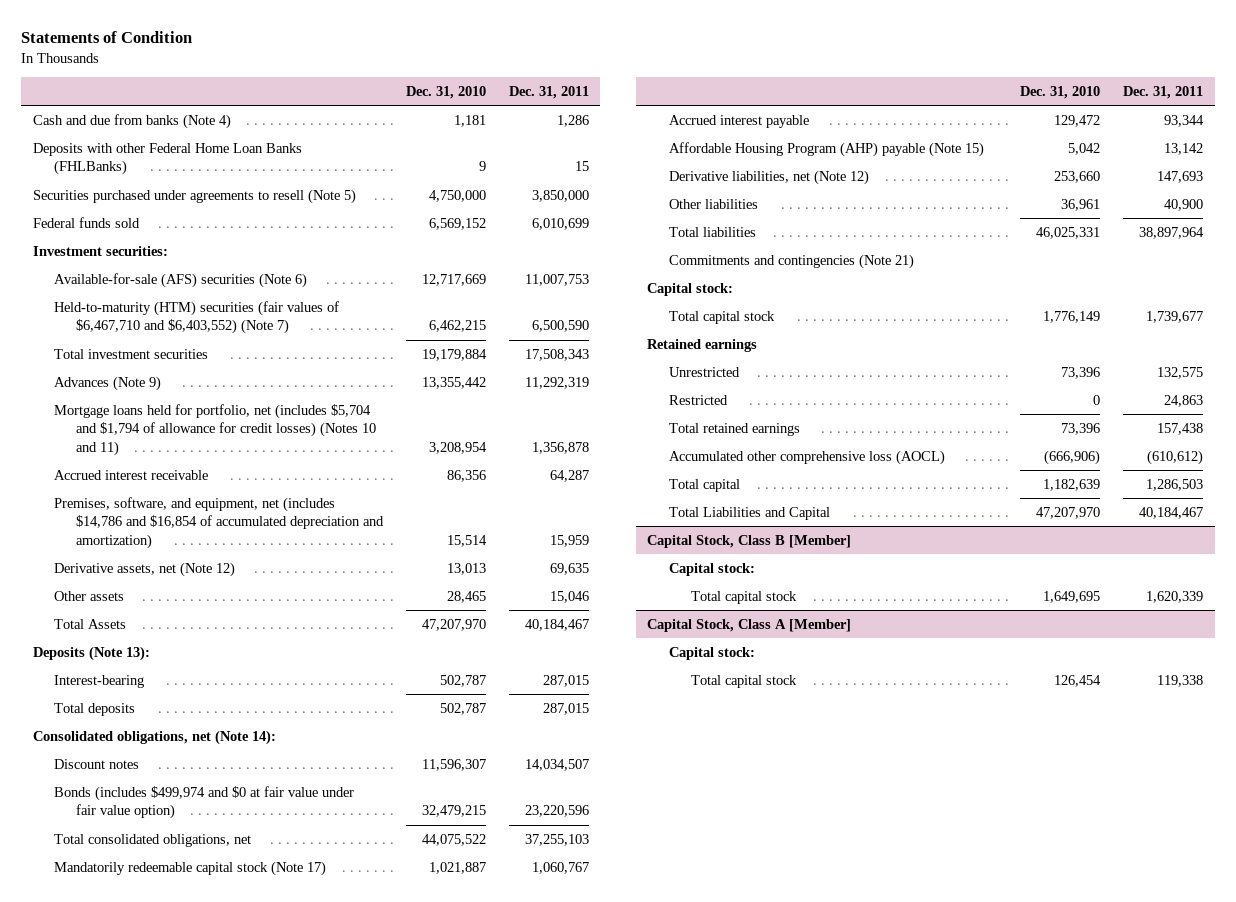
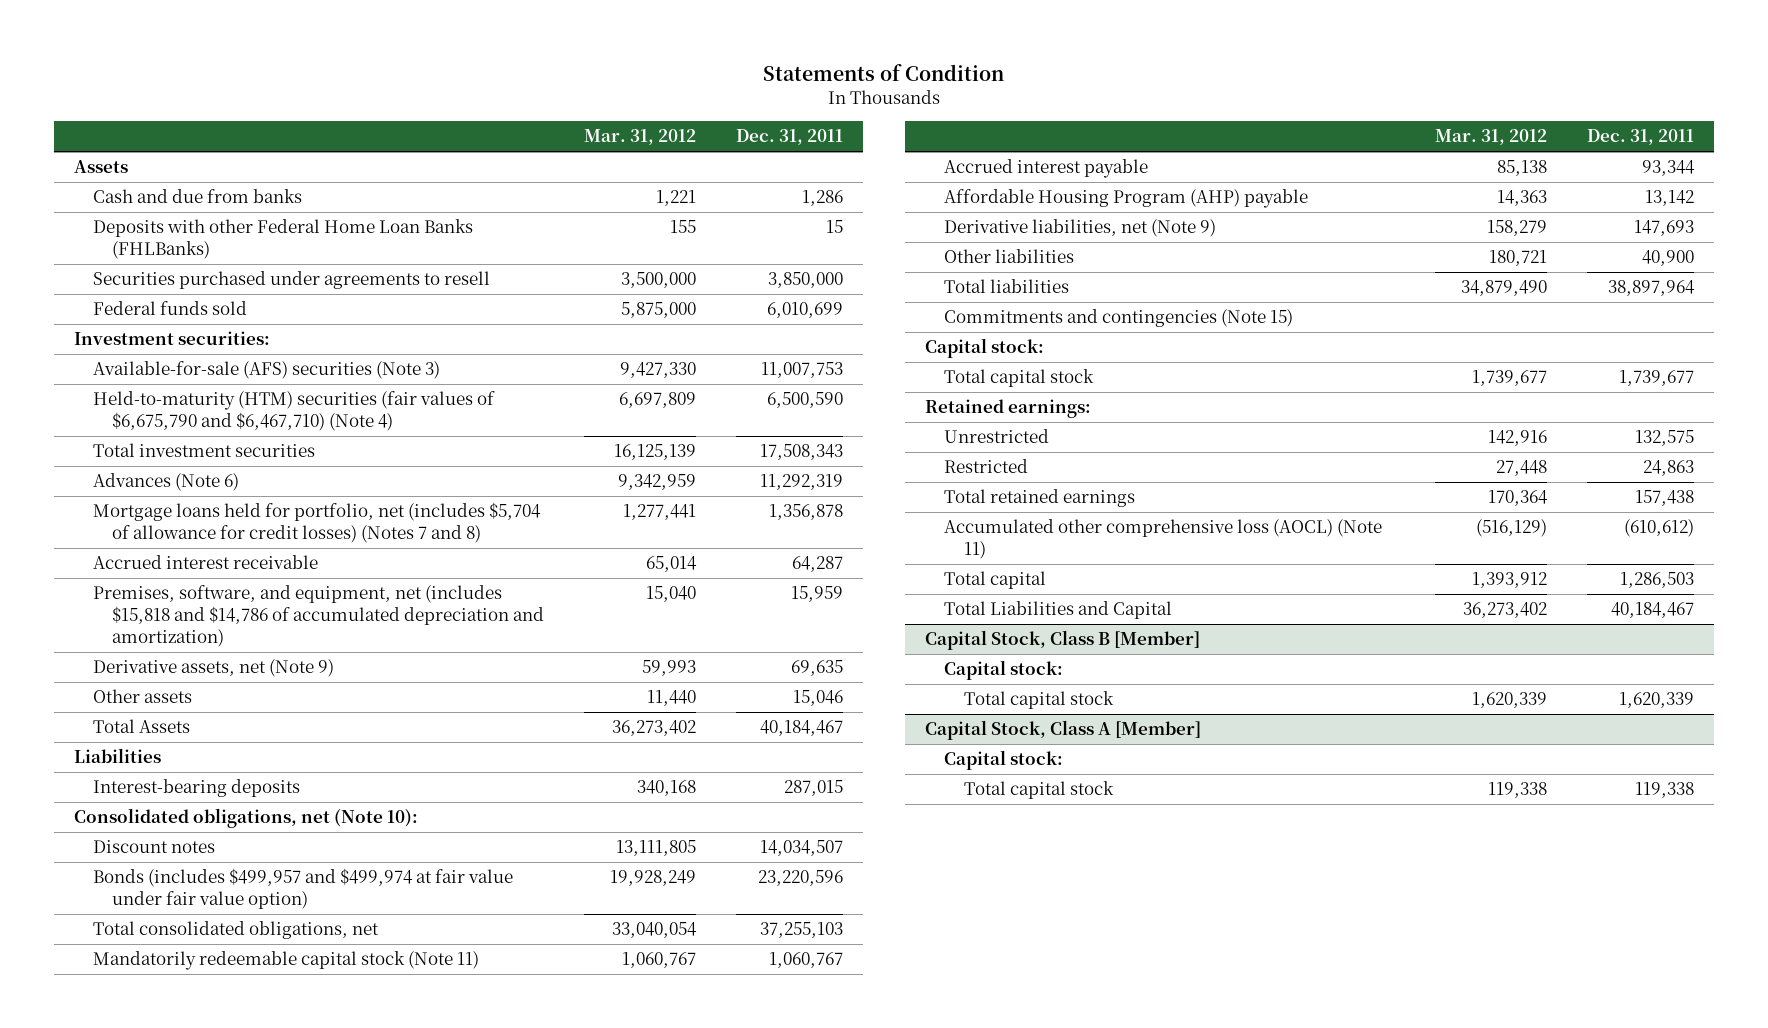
[405,85,486,99] Dec. 31, 2010 -> none
none -> [584,129,697,146] Mar. 31, 2012
none -> [74,160,129,174] Assets
[32,113,231,129] Cash and due from banks (Note 4) -> [93,189,303,204] Cash and due from banks
[32,188,356,204] Securities purchased under agreements to resell (Note 5) -> [93,271,491,290] Securities purchased under agreements to resell
[54,272,308,288] Available-for-sale (AFS) securities (Note 6) -> [93,361,441,380] Available-for-sale (AFS) securities (Note 3)
[54,300,340,335] Held-to-maturity (HTM) securities (fair values of $6,467,710 and $6,403,552) (Note 7) -> [93,391,496,432] Held-to-maturity (HTM) securities (fair values of $6,675,790 and $6,467,710) (Note 4)
[54,375,162,391] Advances (Note 9) -> [93,473,240,492] Advances (Note 6)
[54,403,376,456] Mortgage loans held for portfolio, net (includes $5,704 and $1,794 of allowance for credit losses) (Notes 10 and 11) -> [93,502,542,544] Mortgage loans held for portfolio, net (includes $5,704 of allowance for credit losses) (Notes 7 and 8)
[54,496,384,549] Premises, software, and equipment, net (includes $14,786 and $16,854 of accumulated depreciation and amortization) -> [93,585,545,647] Premises, software, and equipment, net (includes $15,818 and $14,786 of accumulated depreciation and amortization)
[54,561,236,577] Derivative assets, net (Note 12) -> [93,659,335,678] Derivative assets, net (Note 9)
[32,645,150,661] Deposits (Note 13): -> none
[54,702,136,716] Total deposits -> none
none -> [74,748,162,764] Liabilities
[54,674,145,688] Interest-bearing -> [93,779,301,798] Interest-bearing deposits
[32,729,276,745] Consolidated obligations, net (Note 14): -> [74,808,419,829] Consolidated obligations, net (Note 10):
[54,785,355,820] Bonds (includes $499,974 and $0 at fair value under fair value option) -> [93,868,514,910] Bonds (includes $499,957 and $499,974 at fair value under fair value option)
[54,860,327,876] Mandatorily redeemable capital stock (Note 17) -> [93,951,480,971] Mandatorily redeemable capital stock (Note 11)
[668,141,984,157] Affordable Housing Program (AHP) payable (Note 15) -> [944,189,1309,209] Affordable Housing Program (AHP) payable
[668,169,869,185] Derivative liabilities, net (Note 12) -> [944,219,1217,238] Derivative liabilities, net (Note 9)
[668,253,914,269] Commitments and contingencies (Note 21) -> [944,309,1294,328] Commitments and contingencies (Note 15)
[647,338,758,352] Retained earnings -> [925,399,1092,419] Retained earnings:
[668,449,945,465] Accumulated other comprehensive loss (AOCL) -> [944,519,1383,560] Accumulated other comprehensive loss (AOCL) (Note 11)

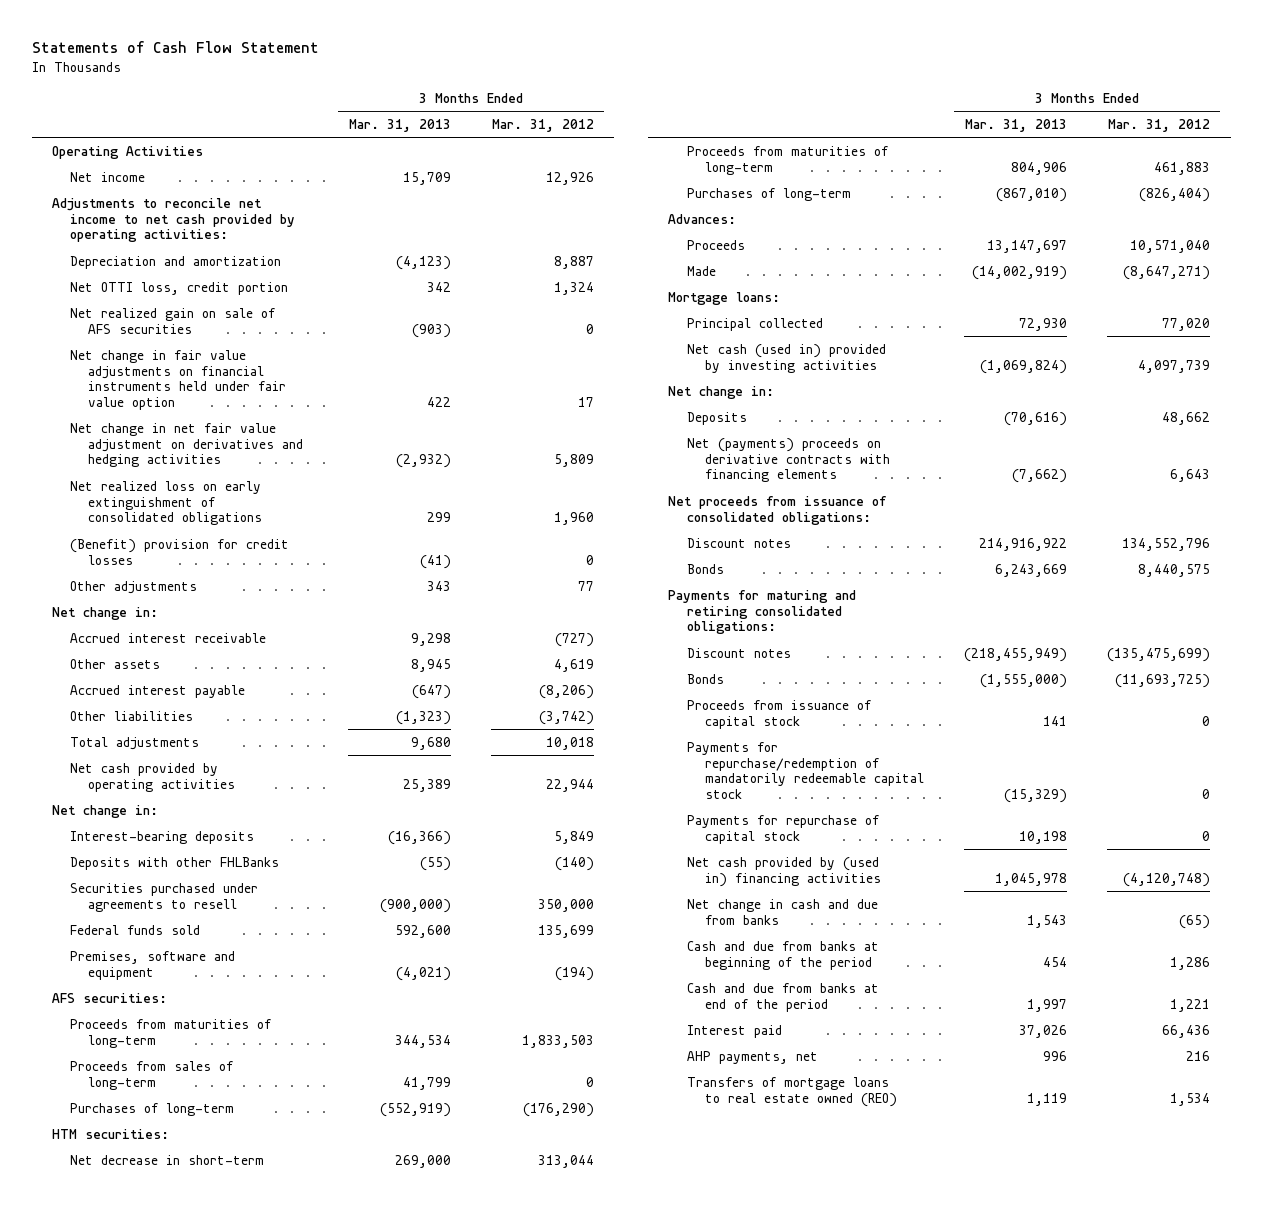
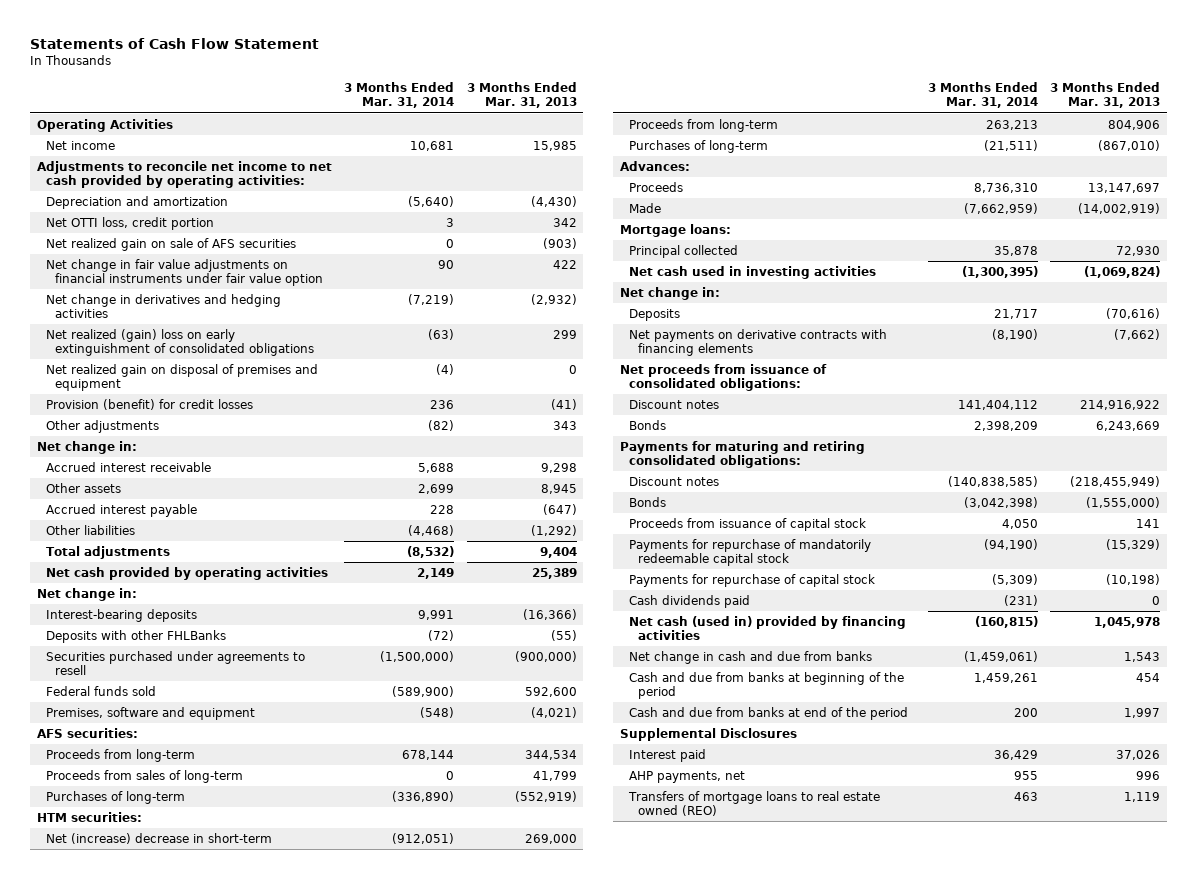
[491,119,594,133] Mar. 31, 2012 -> none
none -> [344,82,455,109] 3 Months Ended Mar. 31, 2014
[402,171,451,185] 15,709 -> [533,141,578,152] 15,985
[395,255,451,270] (4,123) -> [531,196,578,208] (4,430)
[70,349,287,410] Net change in fair value adjustments on financial instruments held under fair value option -> [45,259,324,287] Net change in fair value adjustments on financial instruments under fair value option
[70,422,304,468] Net change in net fair value adjustment on derivatives and hedging activities -> [45,294,281,319] Net change in derivatives and hedging activities
[70,480,263,526] Net realized loss on early extinguishment of consolidated obligations -> [45,329,315,357] Net realized (gain) loss on early extinguishment of consolidated obligations
none -> [45,364,318,392] Net realized gain on disposal of premises and equipment
[70,538,290,565] (Benefit) provision for credit losses -> [45,399,253,411] Provision (benefit) for credit losses
[395,710,451,725] (1,323) -> [531,525,578,537] (1,292)
[410,736,451,750] 9,680 -> [540,547,578,559] 9,404
[70,1018,272,1048] Proceeds from maturities of long-term -> [45,749,195,763] Proceeds from long-term
[70,1154,265,1165] Net decrease in short-term -> [45,833,272,845] Net (increase) decrease in short-term
[686,145,888,175] Proceeds from maturities of long-term -> [629,119,779,133] Proceeds from long-term
[686,343,886,373] Net cash (used in) provided by investing activities -> [629,266,877,280] Net cash used in investing activities
[686,437,890,483] Net (payments) proceeds on derivative contracts with financing elements -> [629,329,888,357] Net payments on derivative contracts with financing elements
[686,741,924,799] Payments for repurchase/redemption of mandatorily redeemable capital stock -> [629,539,872,567] Payments for repurchase of mandatorily redeemable capital stock
[1019,830,1068,844] 10,198 -> [1106,574,1161,586] (10,198)
none -> [629,595,751,609] Cash dividends paid
[686,856,881,887] Net cash provided by (used in) financing activities -> [629,616,907,641] Net cash (used in) provided by financing activities
none -> [619,728,797,742] Supplemental Disclosures

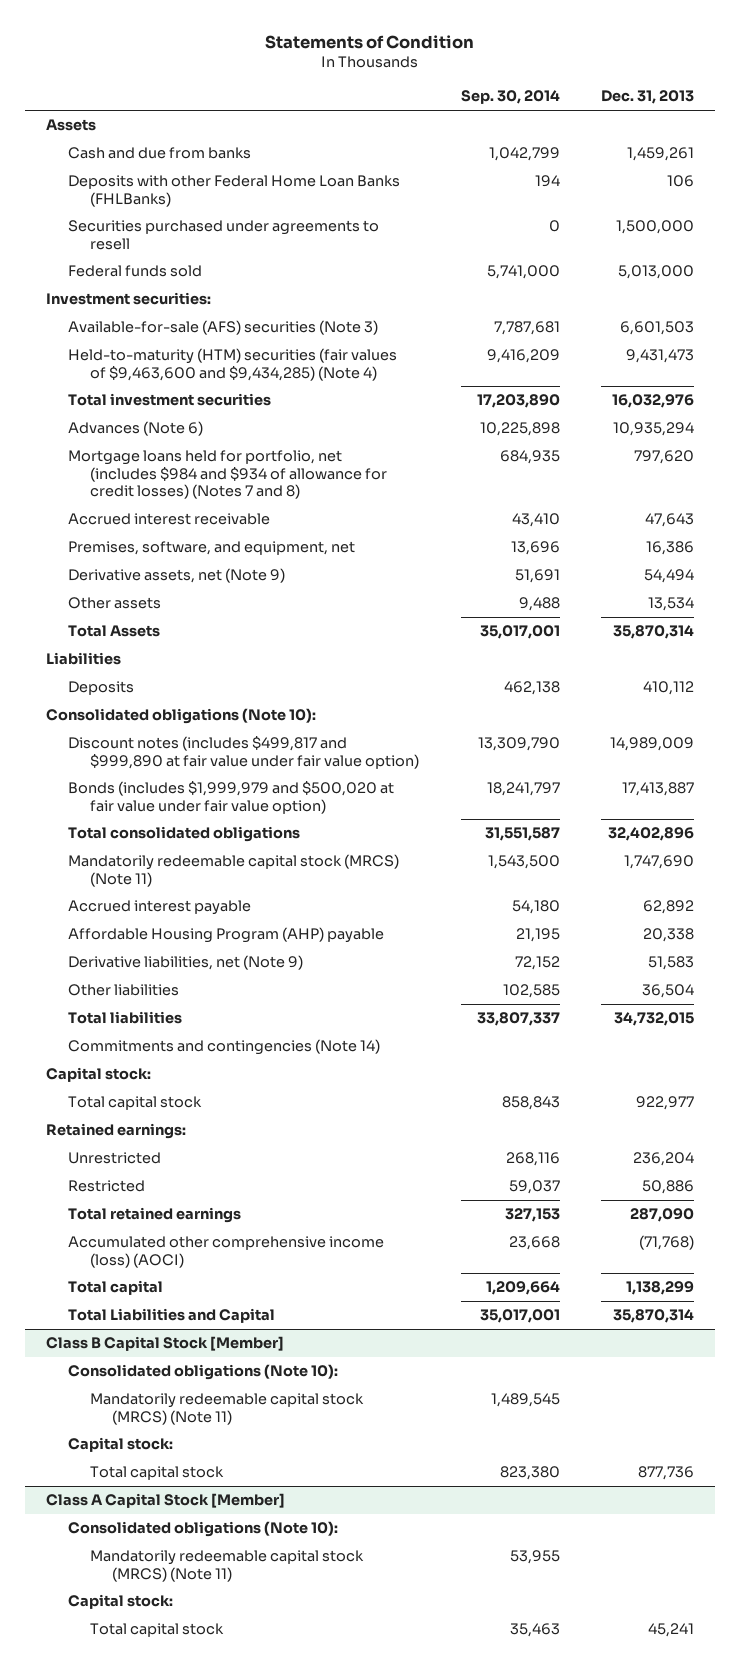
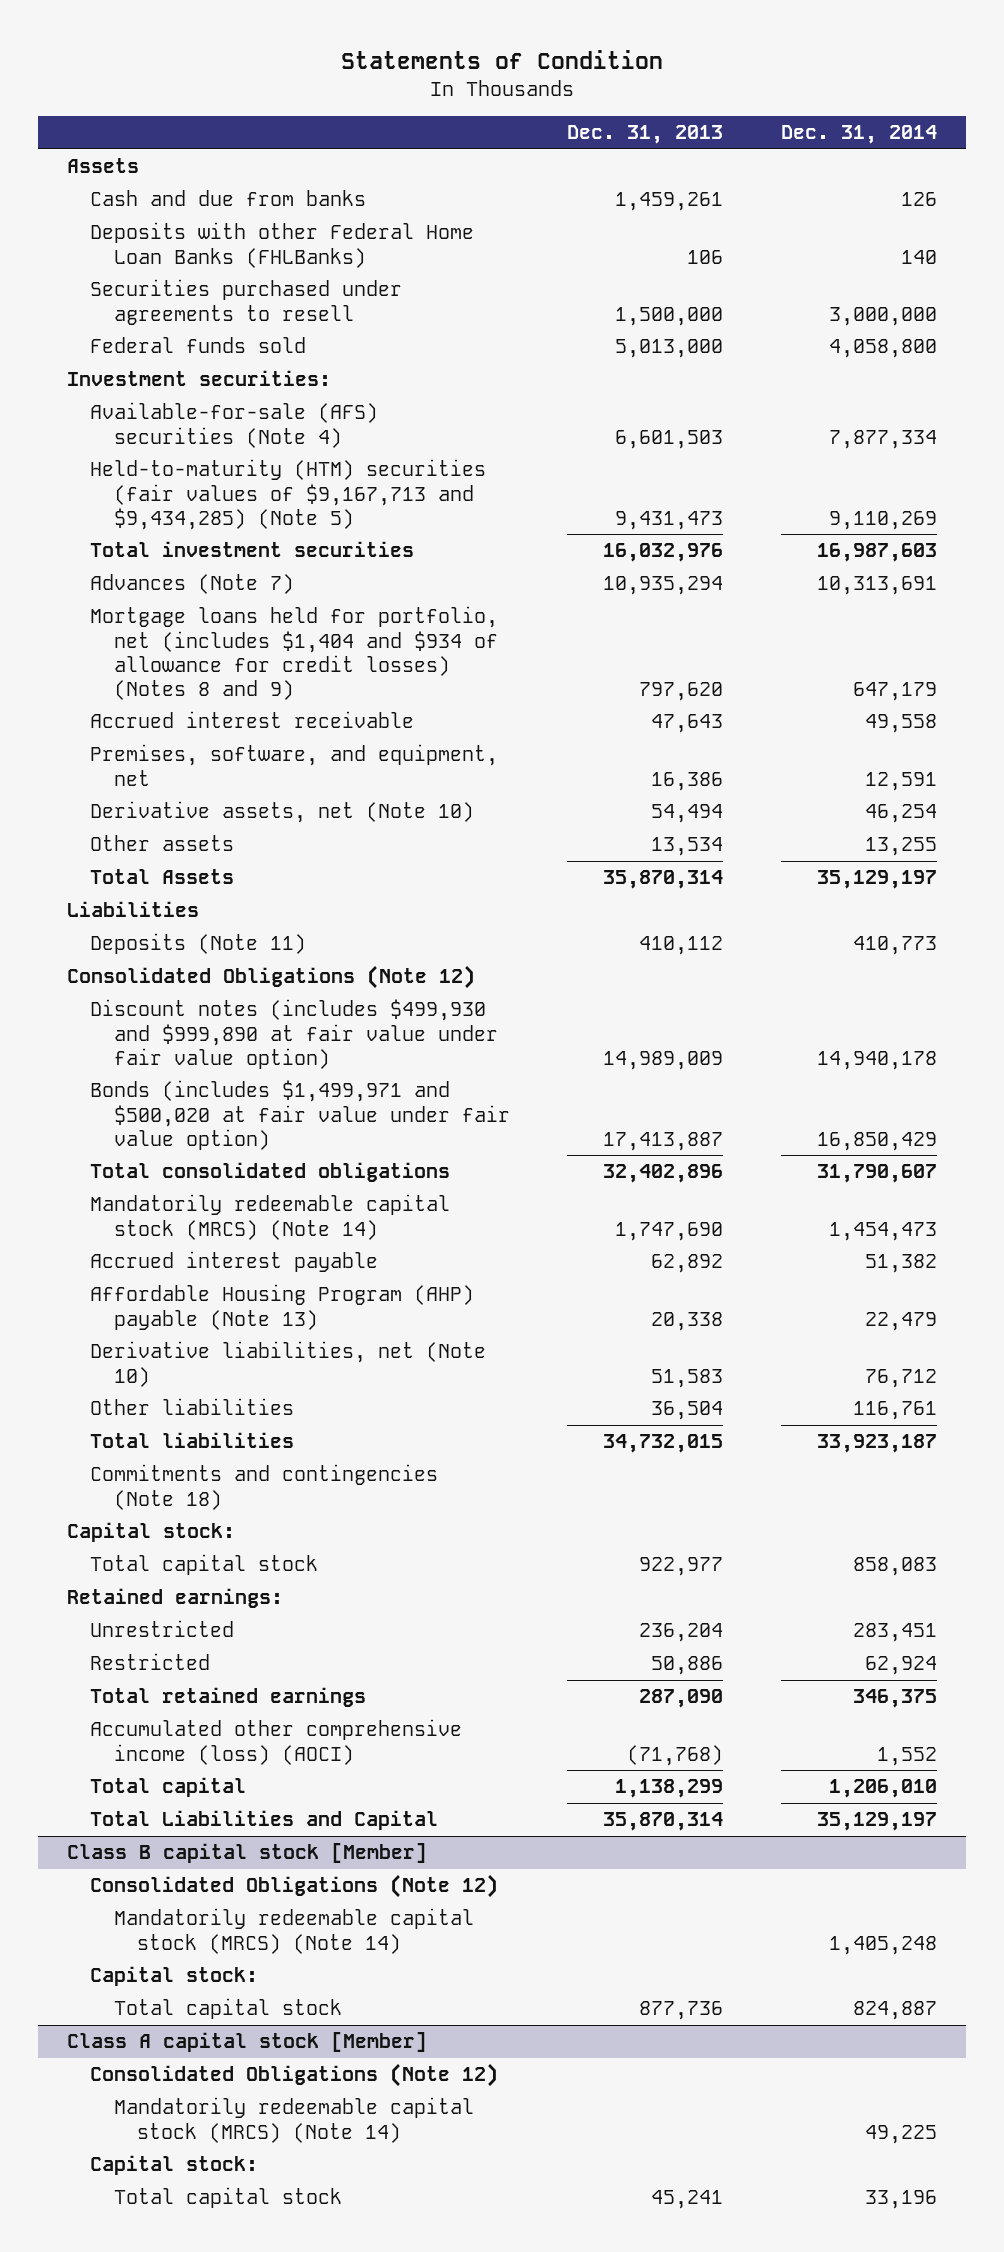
[460,90,560,105] Sep. 30, 2014 -> none
none -> [781,125,938,145] Dec. 31, 2014
[67,320,378,336] Available-for-sale (AFS) securities (Note 3) -> [90,402,379,448] Available-for-sale (AFS) securities (Note 4)
[67,348,397,381] Held-to-maturity (HTM) securities (fair values of $9,463,600 and $9,434,285) (Note 4) -> [90,459,487,530] Held-to-maturity (HTM) securities (fair values of $9,167,713 and $9,434,285) (Note 5)
[67,421,203,437] Advances (Note 6) -> [90,574,295,595] Advances (Note 7)
[67,450,387,500] Mortgage loans held for portfolio, net (includes $984 and $934 of allowance for credit losses) (Notes 7 and 8) -> [90,606,499,700] Mortgage loans held for portfolio, net (includes $1,404 and $934 of allowance for credit losses) (Notes 8 and 9)
[67,568,285,584] Derivative assets, net (Note 9) -> [90,801,475,824] Derivative assets, net (Note 10)
[67,681,134,696] Deposits -> [90,933,307,955] Deposits (Note 11)
[46,708,317,725] Consolidated obligations (Note 10): -> [66,965,475,990] Consolidated Obligations (Note 12)
[67,736,419,769] Discount notes (includes $499,817 and $999,890 at fair value under fair value option) -> [90,999,498,1069] Discount notes (includes $499,930 and $999,890 at fair value under fair value option)
[67,781,394,814] Bonds (includes $1,999,979 and $500,020 at fair value under fair value option) -> [90,1080,510,1150] Bonds (includes $1,499,971 and $500,020 at fair value under fair value option)
[67,854,399,887] Mandatorily redeemable capital stock (MRCS) (Note 11) -> [90,1194,451,1240] Mandatorily redeemable capital stock (MRCS) (Note 14)
[67,927,384,944] Affordable Housing Program (AHP) payable -> [90,1284,475,1330] Affordable Housing Program (AHP) payable (Note 13)
[67,955,303,971] Derivative liabilities, net (Note 9) -> [90,1341,487,1387] Derivative liabilities, net (Note 10)
[67,1039,380,1056] Commitments and contingencies (Note 14) -> [90,1464,439,1510] Commitments and contingencies (Note 18)
[46,1336,285,1352] Class B Capital Stock [Member] -> [66,1843,427,1864] Class B capital stock [Member]
[67,1364,338,1381] Consolidated obligations (Note 10): -> [90,1874,499,1899] Consolidated Obligations (Note 12)
[89,1393,364,1425] Mandatorily redeemable capital stock (MRCS) (Note 11) -> [113,1908,474,1954] Mandatorily redeemable capital stock (MRCS) (Note 14)
[46,1493,286,1509] Class A Capital Stock [Member] -> [66,2032,427,2053] Class A capital stock [Member]
[67,1521,338,1538] Consolidated obligations (Note 10): -> [90,2063,499,2088] Consolidated Obligations (Note 12)
[89,1550,364,1582] Mandatorily redeemable capital stock (MRCS) (Note 11) -> [113,2097,474,2143] Mandatorily redeemable capital stock (MRCS) (Note 14)

